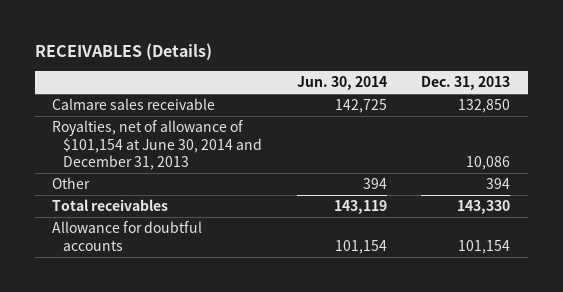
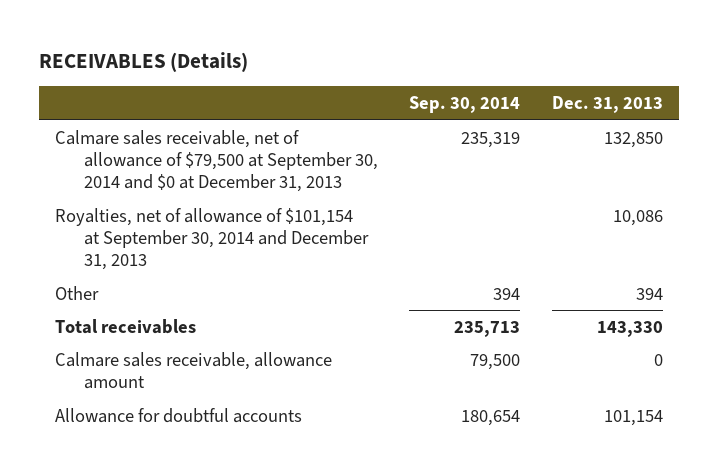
[296,75,387,90] Jun. 30, 2014 -> none
none -> [409,96,521,114] Sep. 30, 2014
[52,98,216,111] Calmare sales receivable -> [55,129,378,193] Calmare sales receivable, net of allowance of $79,500 at September 30, 2014 and $0 at December 31, 2013
[52,120,262,170] Royalties, net of allowance of $101,154 at June 30, 2014 and December 31, 2013 -> [55,207,369,271] Royalties, net of allowance of $101,154 at September 30, 2014 and December 31, 2013
none -> [55,351,333,390] Calmare sales receivable, allowance amount

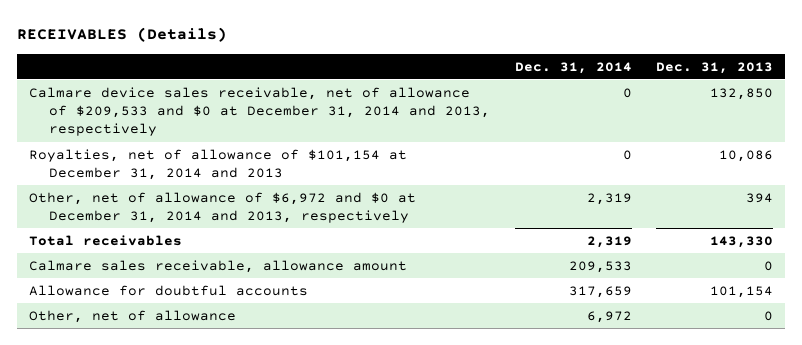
[409,96,521,114] Sep. 30, 2014 -> none
none -> [514,61,632,74] Dec. 31, 2014
[55,129,378,193] Calmare sales receivable, net of allowance of $79,500 at September 30, 2014 and $0 at December 31, 2013 -> [29,86,491,137] Calmare device sales receivable, net of allowance of $209,533 and $0 at December 31, 2014 and 2013, respectively
[55,207,369,271] Royalties, net of allowance of $101,154 at September 30, 2014 and December 31, 2013 -> [29,148,408,181] Royalties, net of allowance of $101,154 at December 31, 2014 and 2013
[55,285,100,300] Other -> [29,191,417,224] Other, net of allowance of $6,972 and $0 at December 31, 2014 and 2013, respectively
none -> [29,309,237,323] Other, net of allowance

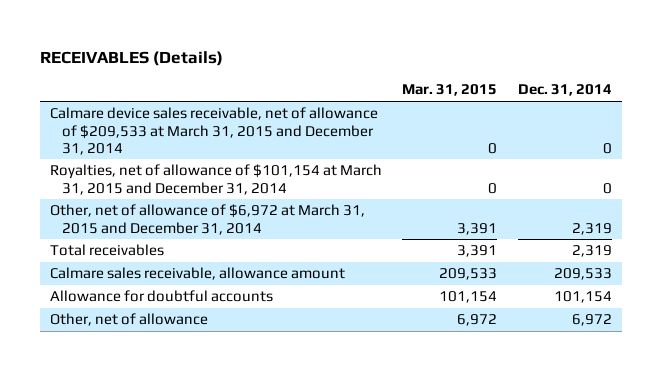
[655,61,773,74] Dec. 31, 2013 -> none
none -> [402,84,498,97] Mar. 31, 2015
[29,86,491,137] Calmare device sales receivable, net of allowance of $209,533 and $0 at December 31, 2014 and 2013, respectively -> [50,107,379,155] Calmare device sales receivable, net of allowance of $209,533 at March 31, 2015 and December 31, 2014
[29,148,408,181] Royalties, net of allowance of $101,154 at December 31, 2014 and 2013 -> [50,164,383,195] Royalties, net of allowance of $101,154 at March 31, 2015 and December 31, 2014
[29,191,417,224] Other, net of allowance of $6,972 and $0 at December 31, 2014 and 2013, respectively -> [50,204,366,235] Other, net of allowance of $6,972 at March 31, 2015 and December 31, 2014
[568,285,632,298] 317,659 -> [553,291,612,304] 101,154

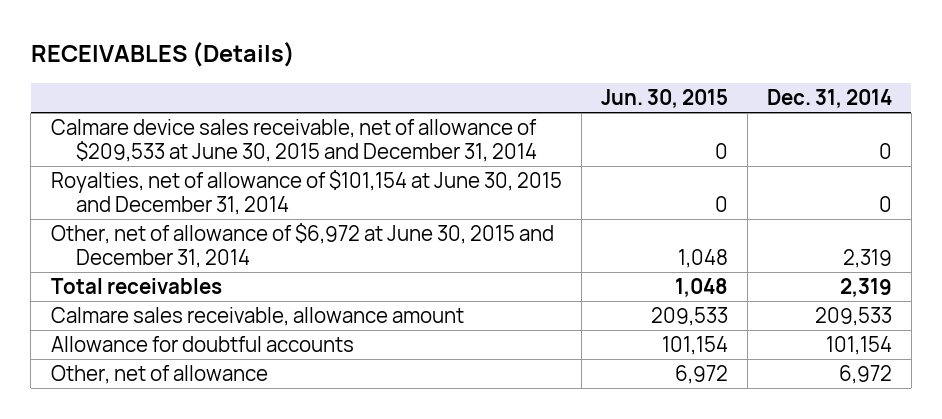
[402,84,498,97] Mar. 31, 2015 -> none
none -> [600,88,728,108] Jun. 30, 2015
[50,107,379,155] Calmare device sales receivable, net of allowance of $209,533 at March 31, 2015 and December 31, 2014 -> [50,119,537,162] Calmare device sales receivable, net of allowance of $209,533 at June 30, 2015 and December 31, 2014
[50,164,383,195] Royalties, net of allowance of $101,154 at March 31, 2015 and December 31, 2014 -> [50,170,562,215] Royalties, net of allowance of $101,154 at June 30, 2015 and December 31, 2014
[50,204,366,235] Other, net of allowance of $6,972 at March 31, 2015 and December 31, 2014 -> [50,223,554,268] Other, net of allowance of $6,972 at June 30, 2015 and December 31, 2014

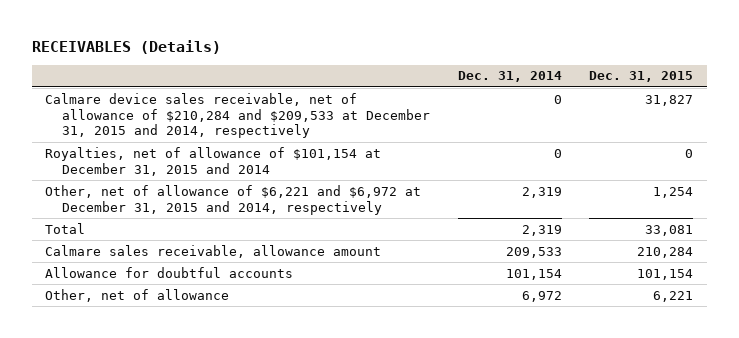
[600,88,728,108] Jun. 30, 2015 -> none
none -> [589,71,694,83] Dec. 31, 2015
[50,119,537,162] Calmare device sales receivable, net of allowance of $209,533 at June 30, 2015 and December 31, 2014 -> [45,92,430,139] Calmare device sales receivable, net of allowance of $210,284 and $209,533 at December 31, 2015 and 2014, respectively
[50,170,562,215] Royalties, net of allowance of $101,154 at June 30, 2015 and December 31, 2014 -> [45,146,382,176] Royalties, net of allowance of $101,154 at December 31, 2015 and 2014
[50,223,554,268] Other, net of allowance of $6,972 at June 30, 2015 and December 31, 2014 -> [45,184,422,215] Other, net of allowance of $6,221 and $6,972 at December 31, 2015 and 2014, respectively
[50,278,222,295] Total receivables -> [45,222,86,234] Total

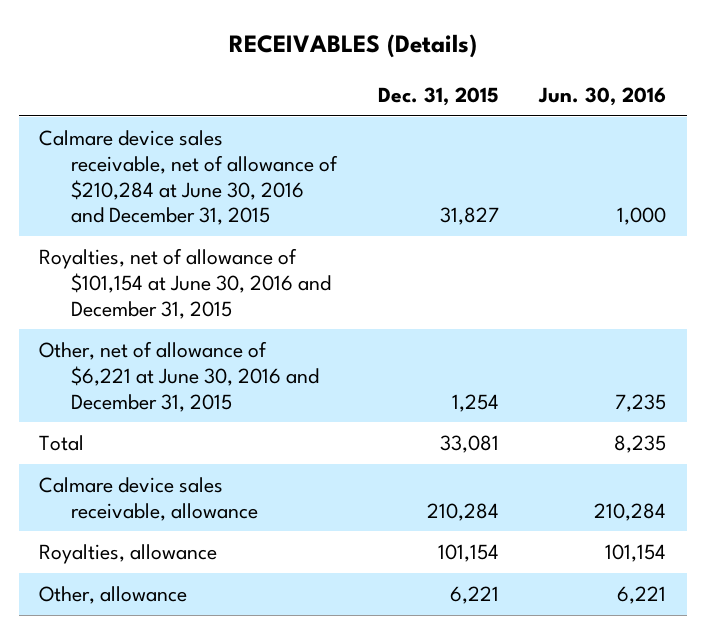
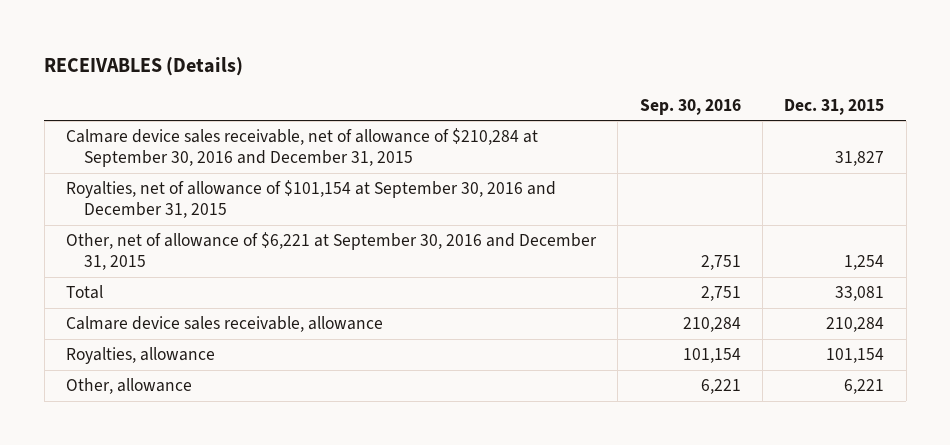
[538,86,667,106] Jun. 30, 2016 -> none
none -> [639,98,741,115] Sep. 30, 2016
[38,129,339,226] Calmare device sales receivable, net of allowance of $210,284 at June 30, 2016 and December 31, 2015 -> [66,128,539,168] Calmare device sales receivable, net of allowance of $210,284 at September 30, 2016 and December 31, 2015
[38,247,332,319] Royalties, net of allowance of $101,154 at June 30, 2016 and December 31, 2015 -> [66,180,557,219] Royalties, net of allowance of $101,154 at September 30, 2016 and December 31, 2015
[38,340,320,412] Other, net of allowance of $6,221 at June 30, 2016 and December 31, 2015 -> [66,232,598,271] Other, net of allowance of $6,221 at September 30, 2016 and December 31, 2015

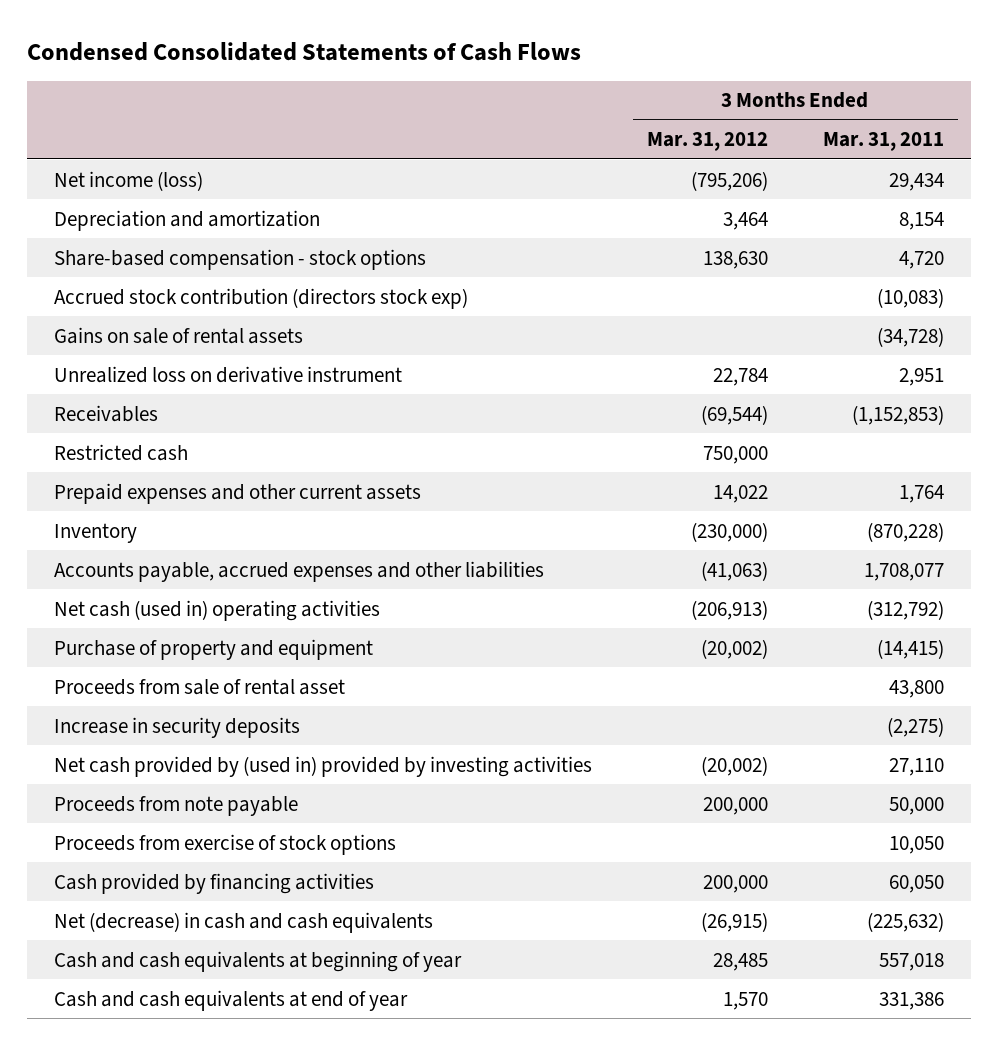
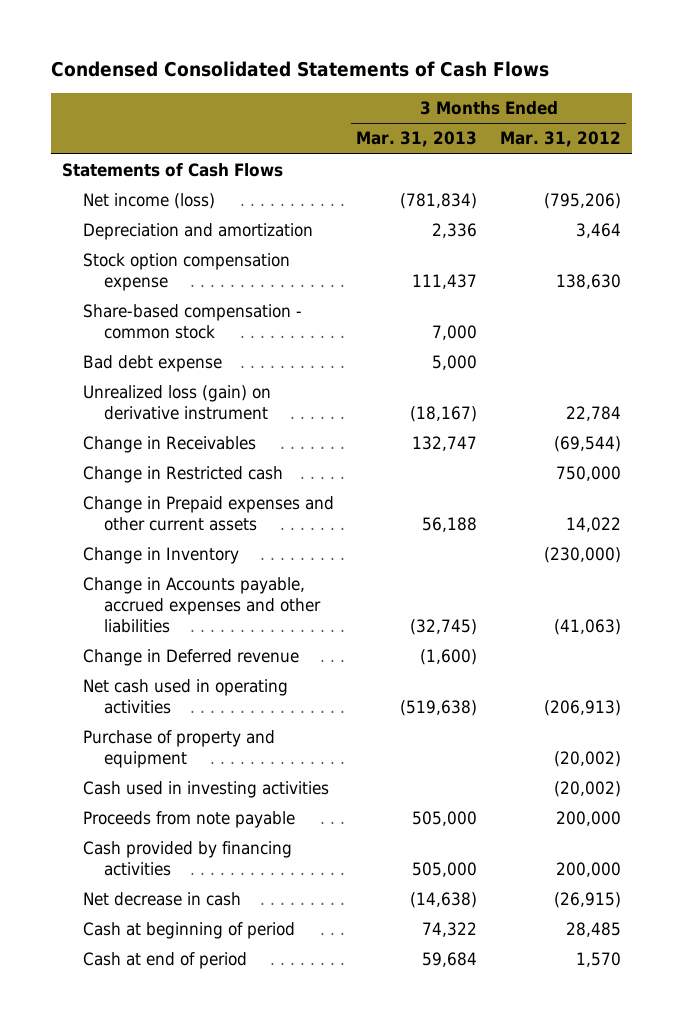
[822,132,944,152] Mar. 31, 2011 -> none
none -> [356,131,478,148] Mar. 31, 2013
none -> [61,163,283,178] Statements of Cash Flows
[54,287,469,309] Accrued stock contribution (directors stock exp) -> none
[54,326,304,344] Gains on sale of rental assets -> none
[54,248,427,270] Share-based compensation - stock options -> [83,253,291,292] Stock option compensation expense
none -> [83,304,303,340] Share-based compensation - common stock
none -> [83,355,223,373] Bad debt expense
[54,365,403,383] Unrealized loss on derivative instrument -> [83,385,272,421] Unrealized loss (gain) on derivative instrument
[54,404,159,422] Receivables -> [83,436,257,454] Change in Receivables
[54,443,189,461] Restricted cash -> [83,466,284,484] Change in Restricted cash
[54,482,422,504] Prepaid expenses and other current assets -> [83,496,335,532] Change in Prepaid expenses and other current assets
[54,522,138,543] Inventory -> [83,547,240,565] Change in Inventory
[54,560,545,582] Accounts payable, accrued expenses and other liabilities -> [83,577,322,633] Change in Accounts payable, accrued expenses and other liabilities
none -> [83,649,300,667] Change in Deferred revenue
[54,599,381,621] Net cash (used in) operating activities -> [83,679,289,715] Net cash used in operating activities
[54,678,346,695] Proceeds from sale of rental asset -> none
[54,716,301,738] Increase in security deposits -> none
[54,755,593,777] Net cash provided by (used in) provided by investing activities -> [83,781,330,799] Cash used in investing activities
[54,833,397,855] Proceeds from exercise of stock options -> none
[54,911,434,933] Net (decrease) in cash and cash equivalents -> [83,892,242,907] Net decrease in cash
[54,950,463,972] Cash and cash equivalents at beginning of year -> [83,922,296,940] Cash at beginning of period
[54,989,409,1011] Cash and cash equivalents at end of year -> [83,952,248,970] Cash at end of period

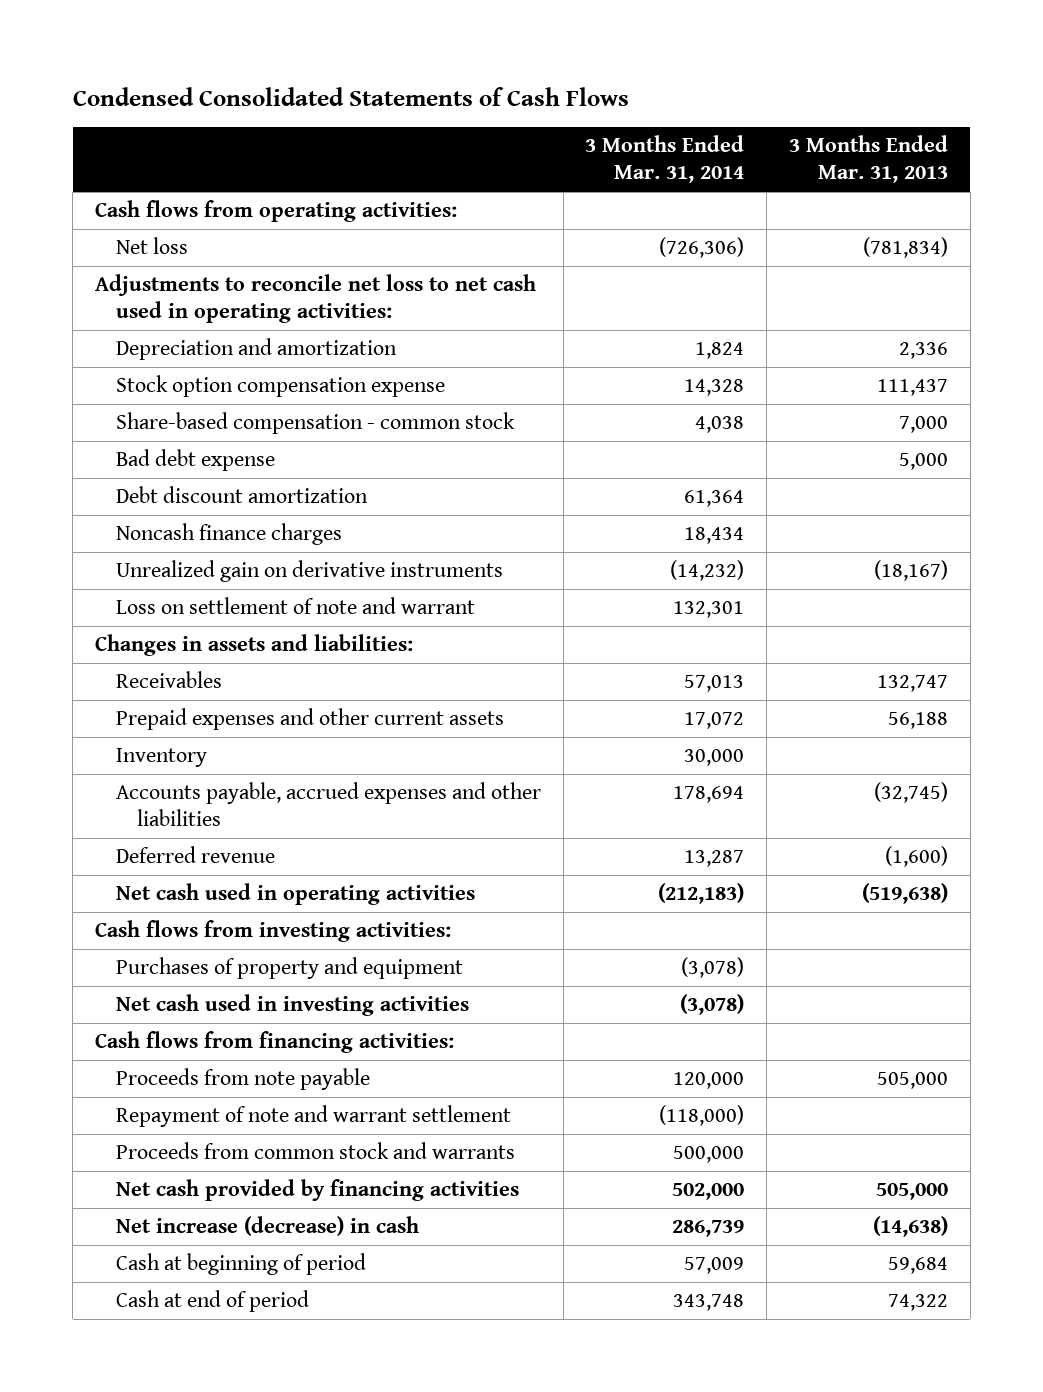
[499,131,621,148] Mar. 31, 2012 -> none
none -> [585,135,745,184] 3 Months Ended Mar. 31, 2014
[61,163,283,178] Statements of Cash Flows -> none
none -> [95,199,458,222] Cash flows from operating activities:
[83,193,216,210] Net income (loss) -> [116,236,189,254] Net loss
none -> [95,273,537,324] Adjustments to reconcile net loss to net cash used in operating activities:
[83,466,284,484] Change in Restricted cash -> none
none -> [116,485,369,503] Debt discount amortization
none -> [116,522,343,545] Noncash finance charges
[83,385,272,421] Unrealized loss (gain) on derivative instrument -> [116,559,504,582] Unrealized gain on derivative instruments
none -> [116,596,476,614] Loss on settlement of note and warrant
none -> [95,633,414,656] Changes in assets and liabilities:
[83,436,257,454] Change in Receivables -> [116,670,223,688] Receivables
[83,496,335,532] Change in Prepaid expenses and other current assets -> [116,707,505,730] Prepaid expenses and other current assets
[83,547,240,565] Change in Inventory -> [116,747,208,767] Inventory
[83,577,322,633] Change in Accounts payable, accrued expenses and other liabilities -> [116,781,542,827] Accounts payable, accrued expenses and other liabilities
[83,649,300,667] Change in Deferred revenue -> [116,845,276,863] Deferred revenue
none -> [95,919,452,942] Cash flows from investing activities:
[83,730,276,769] Purchase of property and equipment -> [116,956,464,979] Purchases of property and equipment
[83,781,330,799] Cash used in investing activities -> [116,993,470,1016] Net cash used in investing activities
none -> [95,1030,455,1053] Cash flows from financing activities:
none -> [116,1104,512,1127] Repayment of note and warrant settlement
none -> [116,1141,516,1159] Proceeds from common stock and warrants
[83,841,293,877] Cash provided by financing activities -> [116,1178,520,1201] Net cash provided by financing activities
[83,892,242,907] Net decrease in cash -> [116,1215,420,1236] Net increase (decrease) in cash
[422,922,478,938] 74,322 -> [887,1256,948,1274] 59,684
[422,952,478,968] 59,684 -> [887,1293,948,1311] 74,322

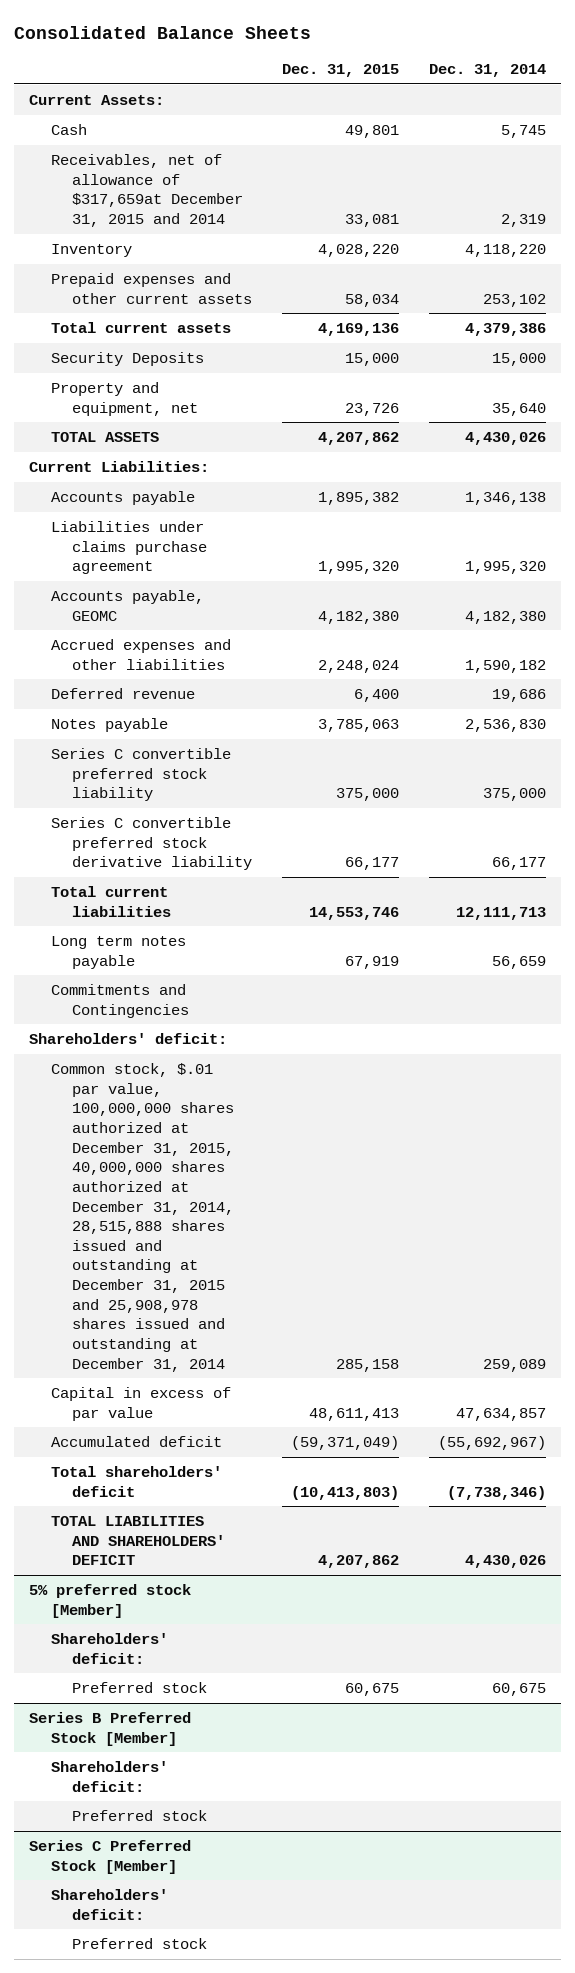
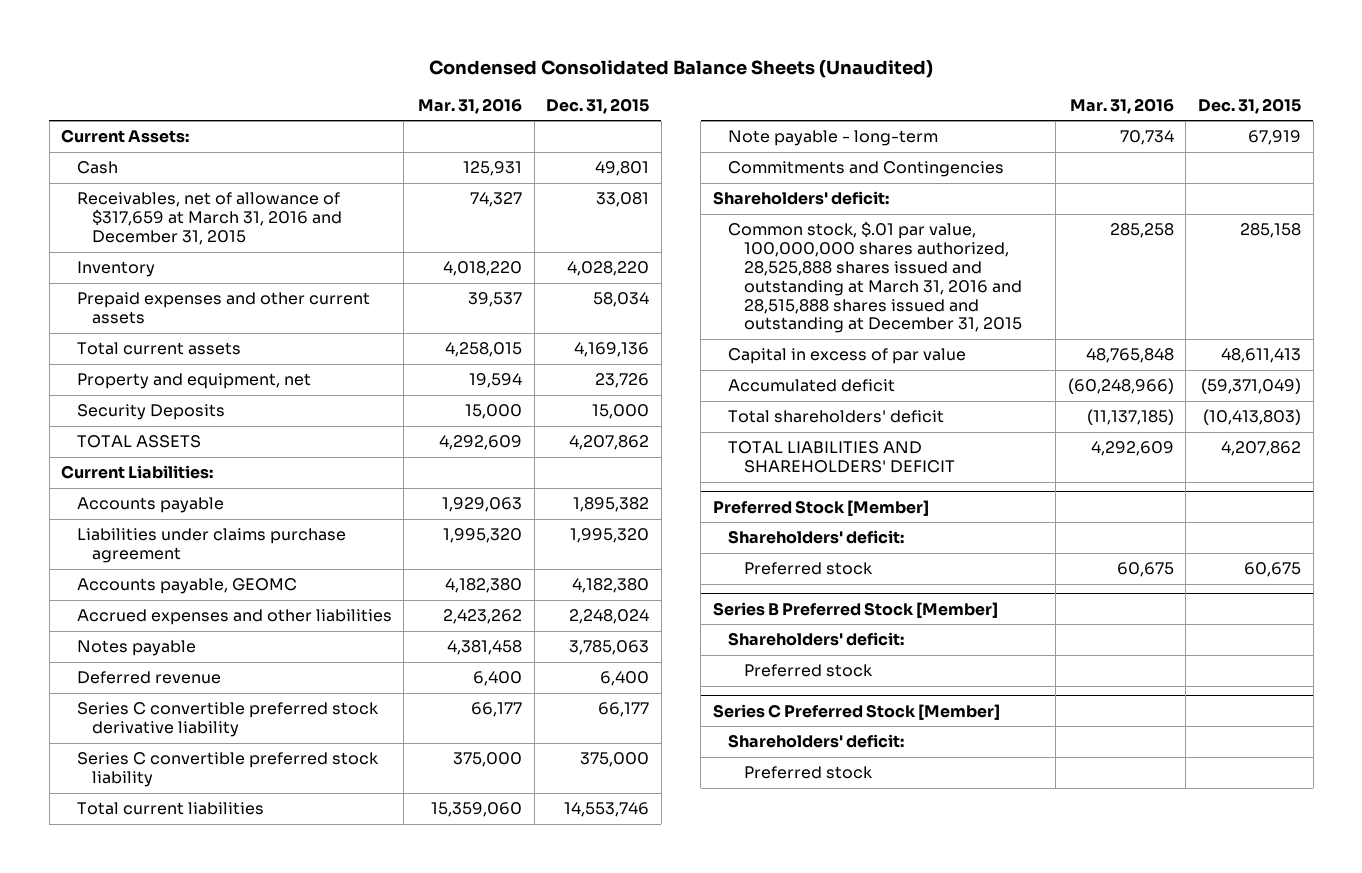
[14,25,312,39] Consolidated Balance Sheets -> [429,59,934,78] Condensed Consolidated Balance Sheets (Unaudited)
[429,64,547,78] Dec. 31, 2014 -> none
none -> [417,97,522,114] Mar. 31, 2016
[50,154,244,227] Receivables, net of allowance of $317,659at December 31, 2015 and 2014 -> [76,192,342,245] Receivables, net of allowance of $317,659 at March 31, 2016 and December 31, 2015
[50,352,204,367] Security Deposits -> [76,404,225,421] Security Deposits
[50,688,195,700] Deferred revenue -> [76,671,221,685] Deferred revenue
[50,748,231,802] Series C convertible preferred stock liability -> [76,752,379,788] Series C convertible preferred stock liability
[50,936,186,969] Long term notes payable -> [728,130,939,147] Note payable - long-term
[50,1063,235,1372] Common stock, $.01 par value, 100,000,000 shares authorized at December 31, 2015, 40,000,000 shares authorized at December 31, 2014, 28,515,888 shares issued and outstanding at December 31, 2015 and 25,908,978 shares issued and outstanding at December 31, 2014 -> [728,221,1022,334] Common stock, $.01 par value, 100,000,000 shares authorized, 28,525,888 shares issued and outstanding at March 31, 2016 and 28,515,888 shares issued and outstanding at December 31, 2015
[29,1584,192,1618] 5% preferred stock [Member] -> [712,499,929,516] Preferred Stock [Member]

